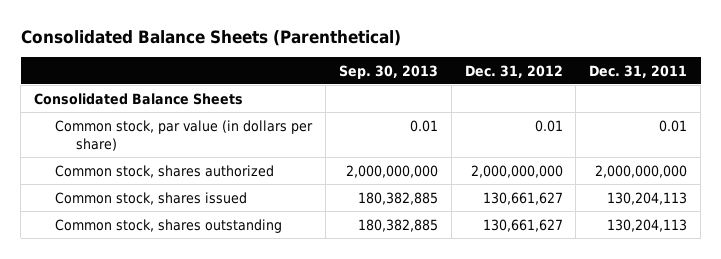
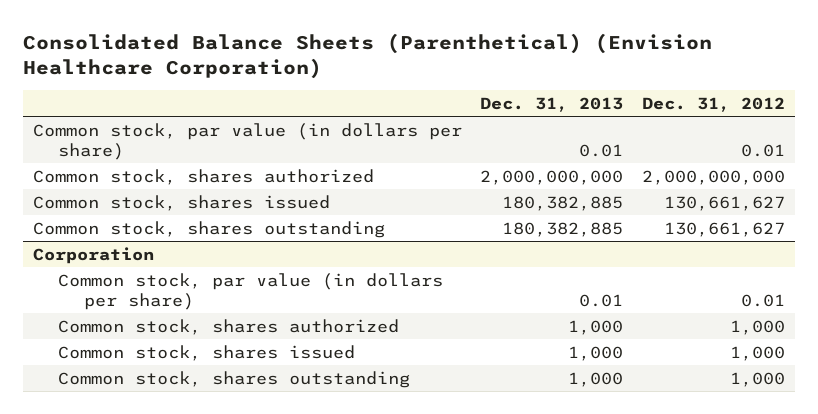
[20,29,401,46] Consolidated Balance Sheets (Parenthetical) -> [23,32,713,79] Consolidated Balance Sheets (Parenthetical) (Envision Healthcare Corporation)
[338,64,438,79] Sep. 30, 2013 -> none
[589,64,688,78] Dec. 31, 2011 -> none
none -> [480,96,624,112] Dec. 31, 2013
[34,92,244,105] Consolidated Balance Sheets -> none
none -> [32,246,154,264] Corporation
none -> [58,272,444,310] Common stock, par value (in dollars per share)
none -> [58,318,400,335] Common stock, shares authorized
none -> [58,344,356,361] Common stock, shares issued
none -> [58,370,411,388] Common stock, shares outstanding

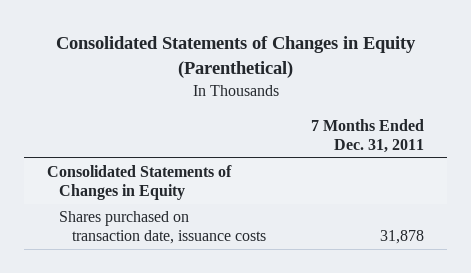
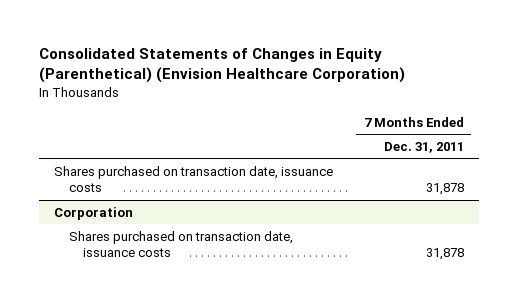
[55,36,416,79] Consolidated Statements of Changes in Equity (Parenthetical) -> [38,48,405,84] Consolidated Statements of Changes in Equity (Parenthetical) (Envision Healthcare Corporation)
[46,165,232,201] Consolidated Statements of Changes in Equity -> none
none -> [54,206,134,220] Corporation
none -> [68,230,293,258] Shares purchased on transaction date, issuance costs

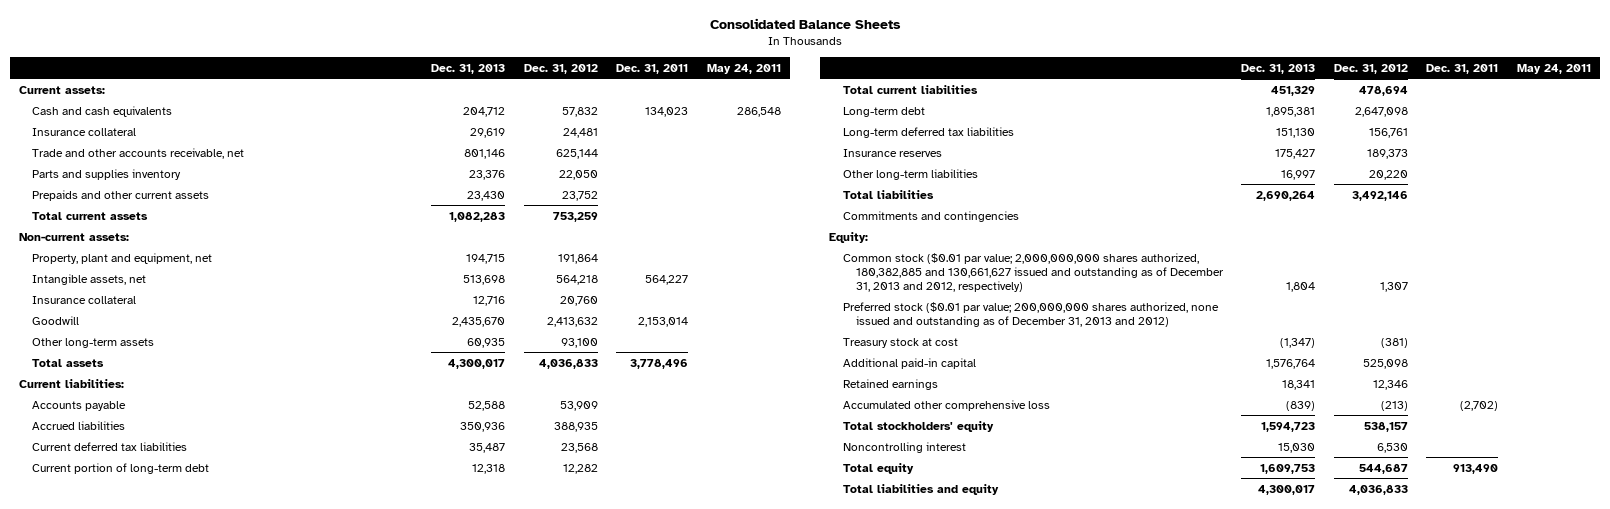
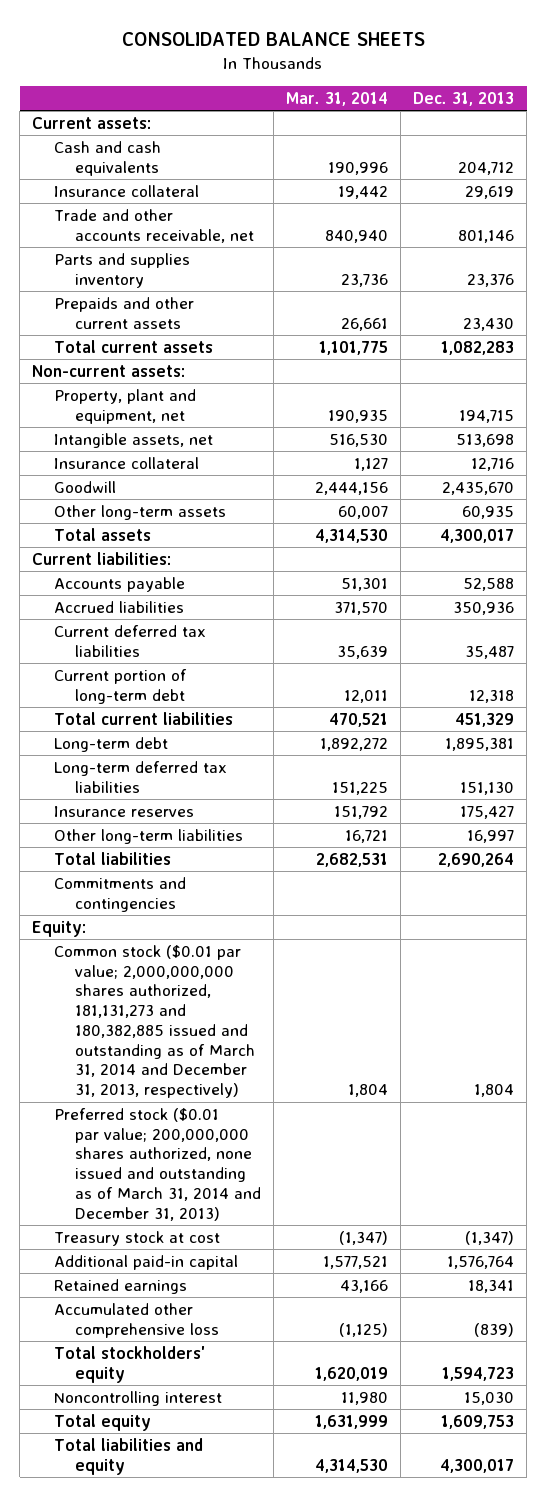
[710,17,902,29] Consolidated Balance Sheets -> [122,32,426,47] CONSOLIDATED BALANCE SHEETS
[523,63,598,74] Dec. 31, 2012 -> none
[616,63,689,74] Dec. 31, 2011 -> none
[706,63,781,74] May 24, 2011 -> none
none -> [286,91,389,106] Mar. 31, 2014
[842,252,1224,293] Common stock ($0.01 par value; 2,000,000,000 shares authorized, 180,382,885 and 130,661,627 issued and outstanding as of December 31, 2013 and 2012, respectively) -> [53,944,256,1099] Common stock ($0.01 par value; 2,000,000,000 shares authorized, 181,131,273 and 180,382,885 issued and outstanding as of March 31, 2014 and December 31, 2013, respectively)
[842,301,1219,327] Preferred stock ($0.01 par value; 200,000,000 shares authorized, none issued and outstanding as of December 31, 2013 and 2012) -> [53,1107,262,1221] Preferred stock ($0.01 par value; 200,000,000 shares authorized, none issued and outstanding as of March 31, 2014 and December 31, 2013)

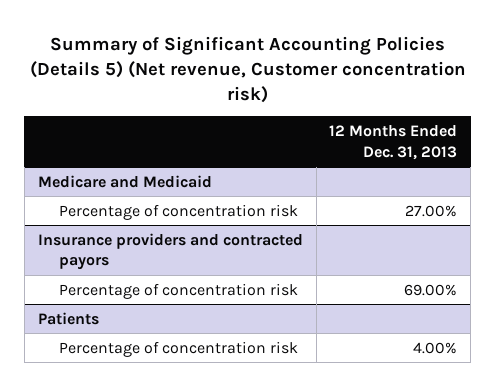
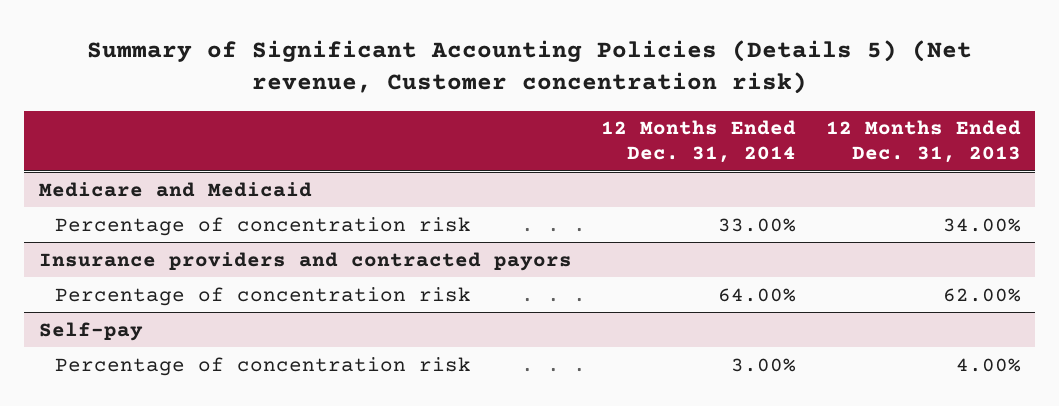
none -> [601,120,797,164] 12 Months Ended Dec. 31, 2014
[405,204,458,217] 27.00% -> [942,217,1021,232] 34.00%
[37,311,99,325] Patients -> none
[404,283,458,296] 69.00% -> [942,287,1021,302] 62.00%
none -> [38,321,143,341] Self-pay

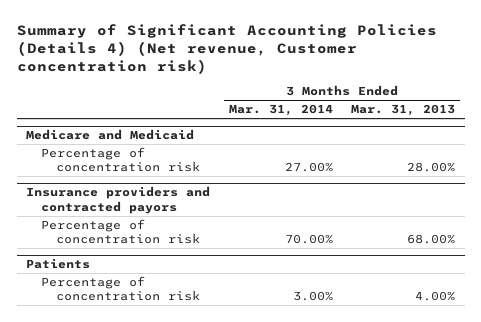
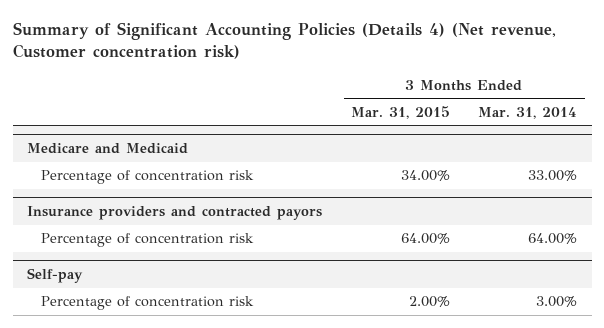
[351,104,456,117] Mar. 31, 2013 -> none
none -> [350,105,450,119] Mar. 31, 2015
[284,162,333,173] 27.00% -> [528,170,578,182] 33.00%
[25,258,90,270] Patients -> none
[284,234,333,245] 70.00% -> [528,233,578,245] 64.00%
none -> [26,268,83,284] Self-pay

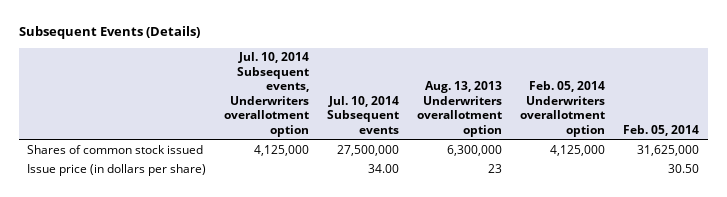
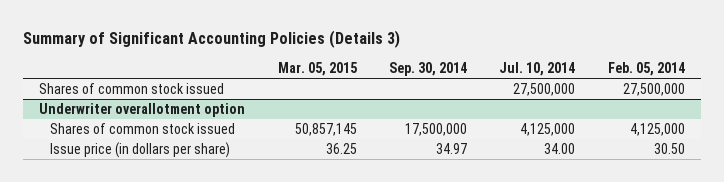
[18,26,200,40] Subsequent Events (Details) -> [22,30,400,49] Summary of Significant Accounting Policies (Details 3)
[224,52,310,137] Jul. 10, 2014 Subsequent events, Underwriters overallotment option -> none
[327,95,400,134] Jul. 10, 2014 Subsequent events -> none
[417,81,503,137] Aug. 13, 2013 Underwriters overallotment option -> none
[520,81,606,137] Feb. 05, 2014 Underwriters overallotment option -> none
none -> [277,62,357,77] Mar. 05, 2015
none -> [388,62,467,77] Sep. 30, 2014
none -> [499,62,576,77] Jul. 10, 2014
[637,144,700,156] 31,625,000 -> [622,83,685,97] 27,500,000
none -> [39,103,246,118] Underwriter overallotment option
none -> [50,123,236,135] Shares of common stock issued

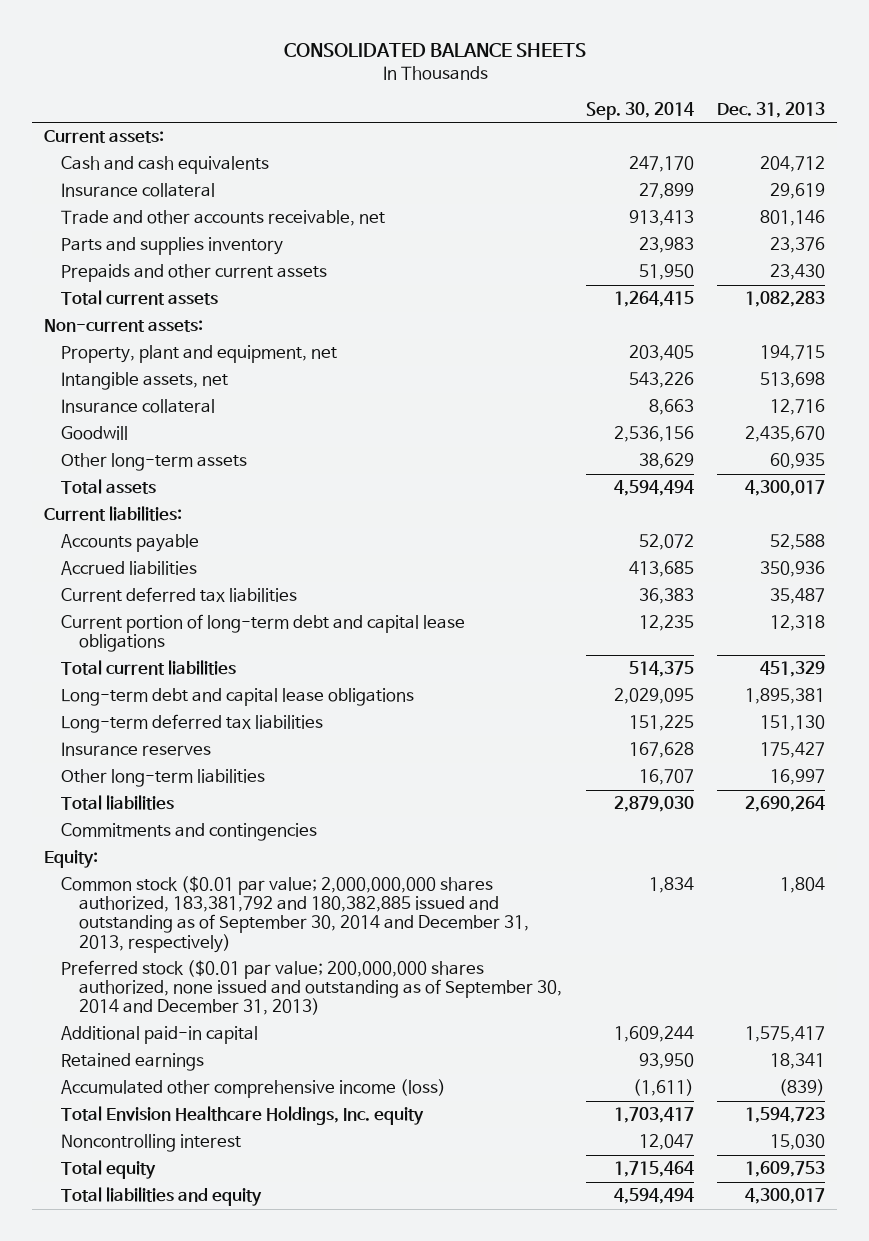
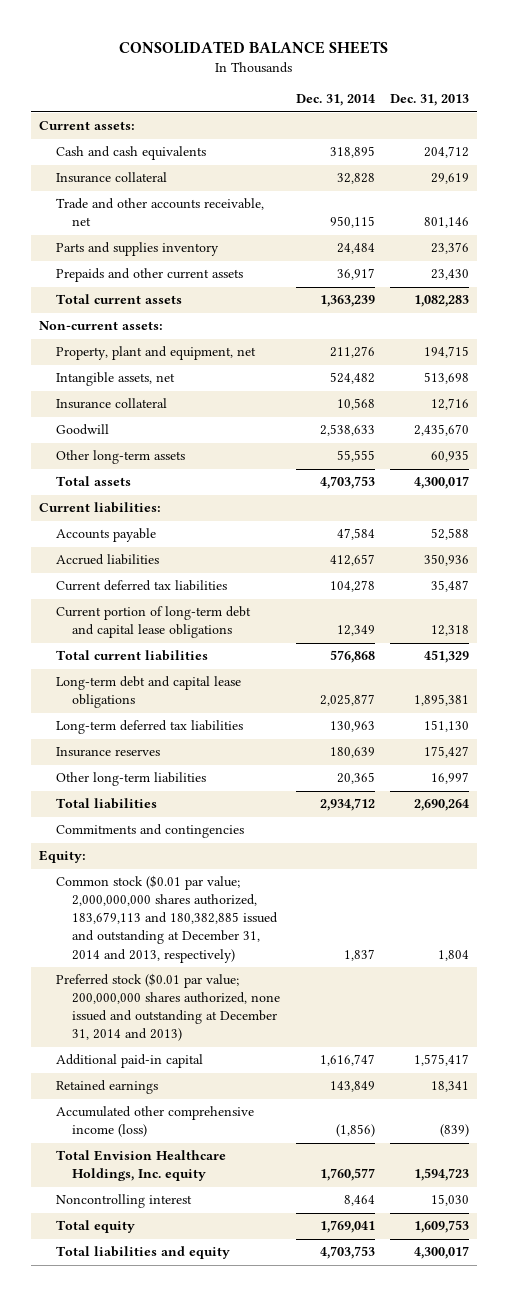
[585,101,694,120] Sep. 30, 2014 -> none
none -> [295,94,375,107] Dec. 31, 2014
[61,876,529,953] Common stock ($0.01 par value; 2,000,000,000 shares authorized, 183,381,792 and 180,382,885 issued and outstanding as of September 30, 2014 and December 31, 2013, respectively) -> [55,875,279,963] Common stock ($0.01 par value; 2,000,000,000 shares authorized, 183,679,113 and 180,382,885 issued and outstanding at December 31, 2014 and 2013, respectively)
[61,960,562,1016] Preferred stock ($0.01 par value; 200,000,000 shares authorized, none issued and outstanding as of September 30, 2014 and December 31, 2013) -> [55,973,281,1042] Preferred stock ($0.01 par value; 200,000,000 shares authorized, none issued and outstanding at December 31, 2014 and 2013)

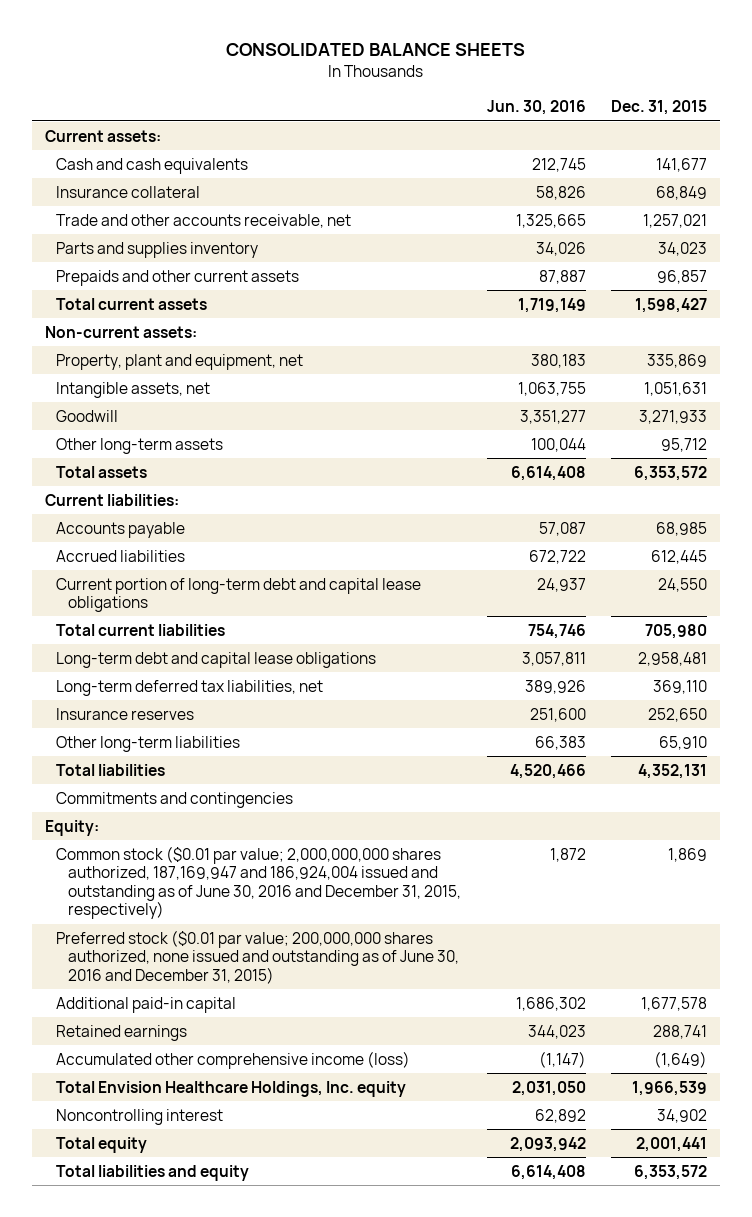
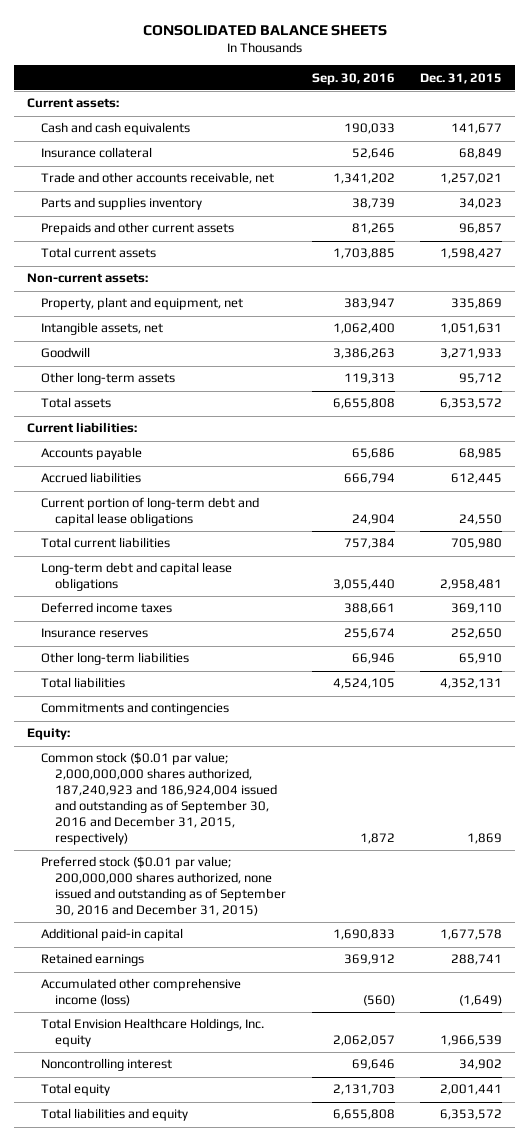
[486,100,586,116] Jun. 30, 2016 -> none
none -> [311,72,395,85] Sep. 30, 2016
[56,679,324,696] Long-term deferred tax liabilities, net -> [41,602,173,614] Deferred income taxes
[56,845,461,920] Common stock ($0.01 par value; 2,000,000,000 shares authorized, 187,169,947 and 186,924,004 issued and outstanding as of June 30, 2016 and December 31, 2015, respectively) -> [41,752,277,845] Common stock ($0.01 par value; 2,000,000,000 shares authorized, 187,240,923 and 186,924,004 issued and outstanding as of September 30, 2016 and December 31, 2015, respectively)
[56,929,459,984] Preferred stock ($0.01 par value; 200,000,000 shares authorized, none issued and outstanding as of June 30, 2016 and December 31, 2015) -> [41,856,286,917] Preferred stock ($0.01 par value; 200,000,000 shares authorized, none issued and outstanding as of September 30, 2016 and December 31, 2015)

